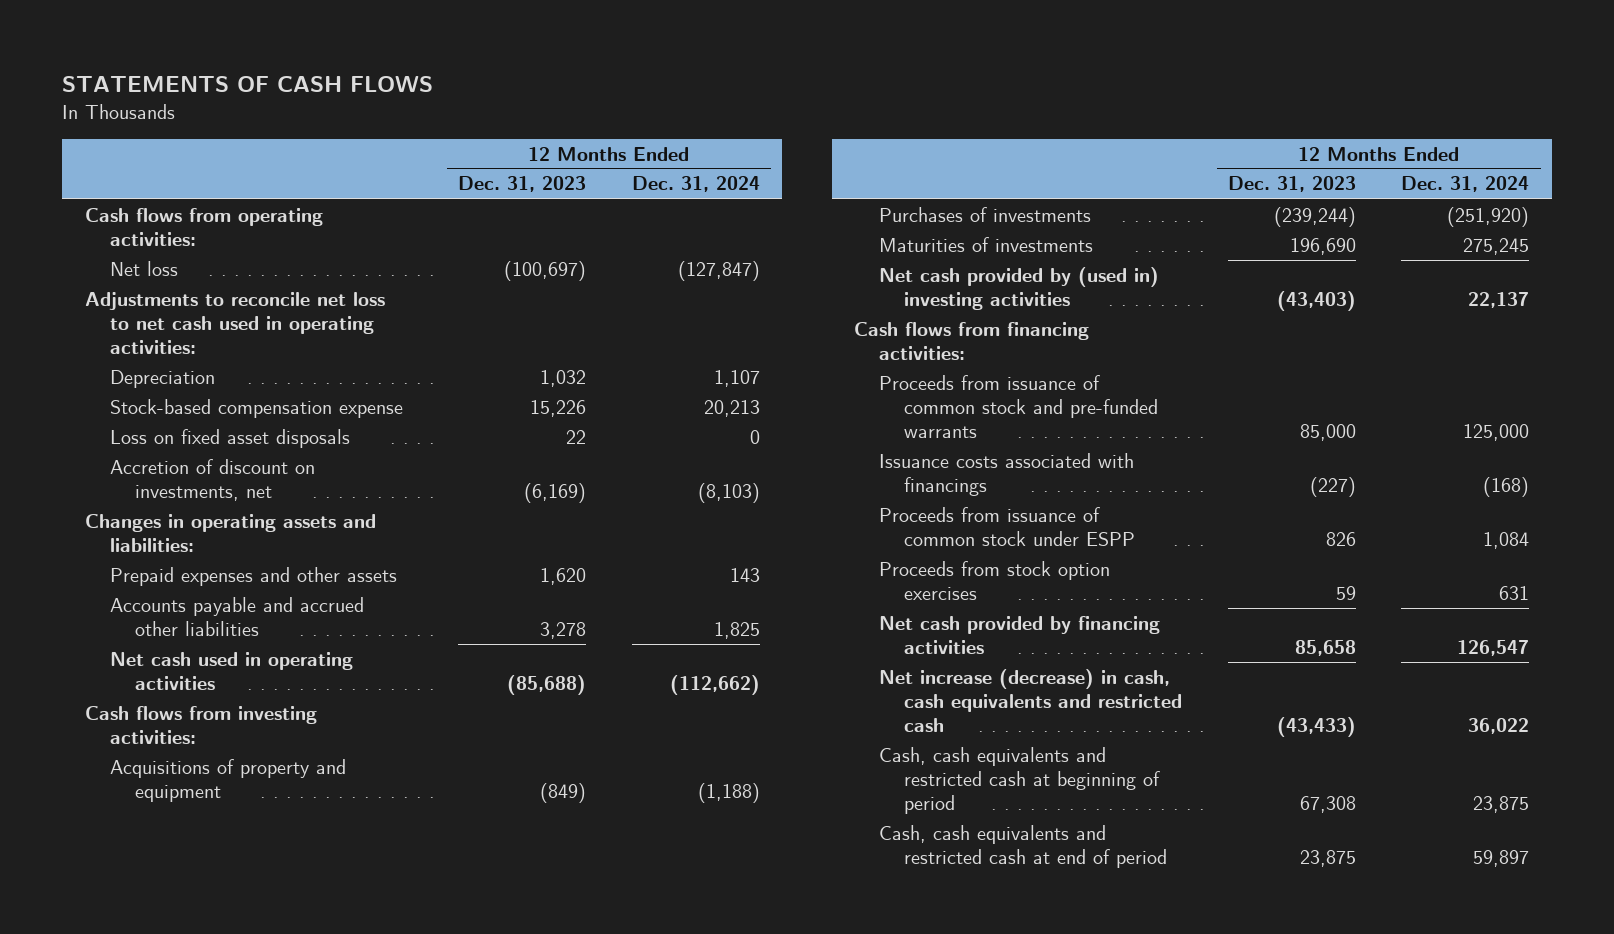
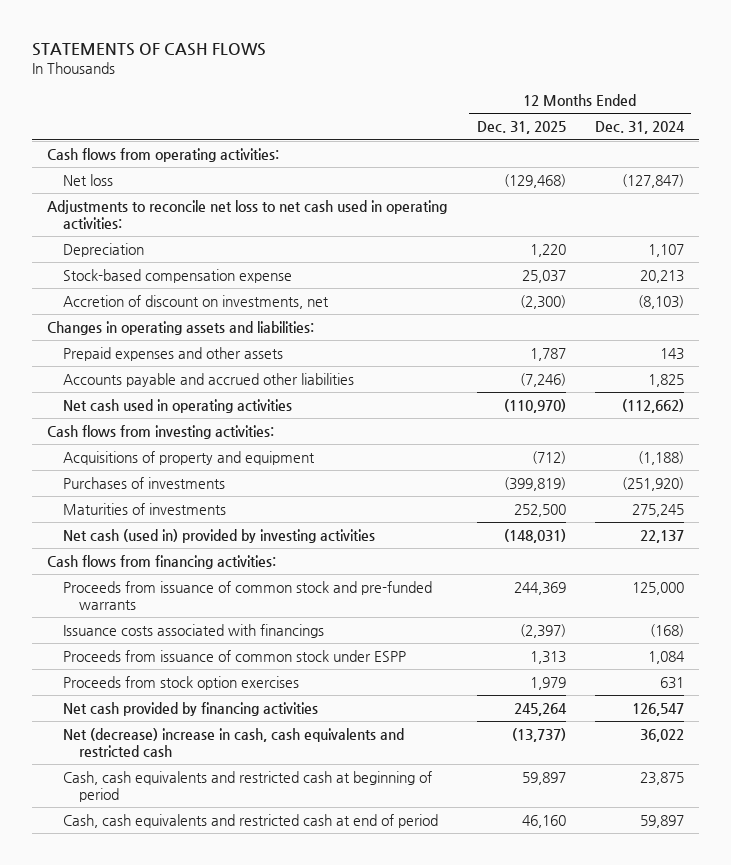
[458,176,587,193] Dec. 31, 2023 -> none
none -> [476,121,566,135] Dec. 31, 2025
[109,428,350,448] Loss on fixed asset disposals -> none
[879,266,1160,311] Net cash provided by (used in) investing activities -> [62,529,375,544] Net cash (used in) provided by investing activities
[879,668,1183,733] Net increase (decrease) in cash, cash equivalents and restricted cash -> [62,728,404,757] Net (decrease) increase in cash, cash equivalents and restricted cash

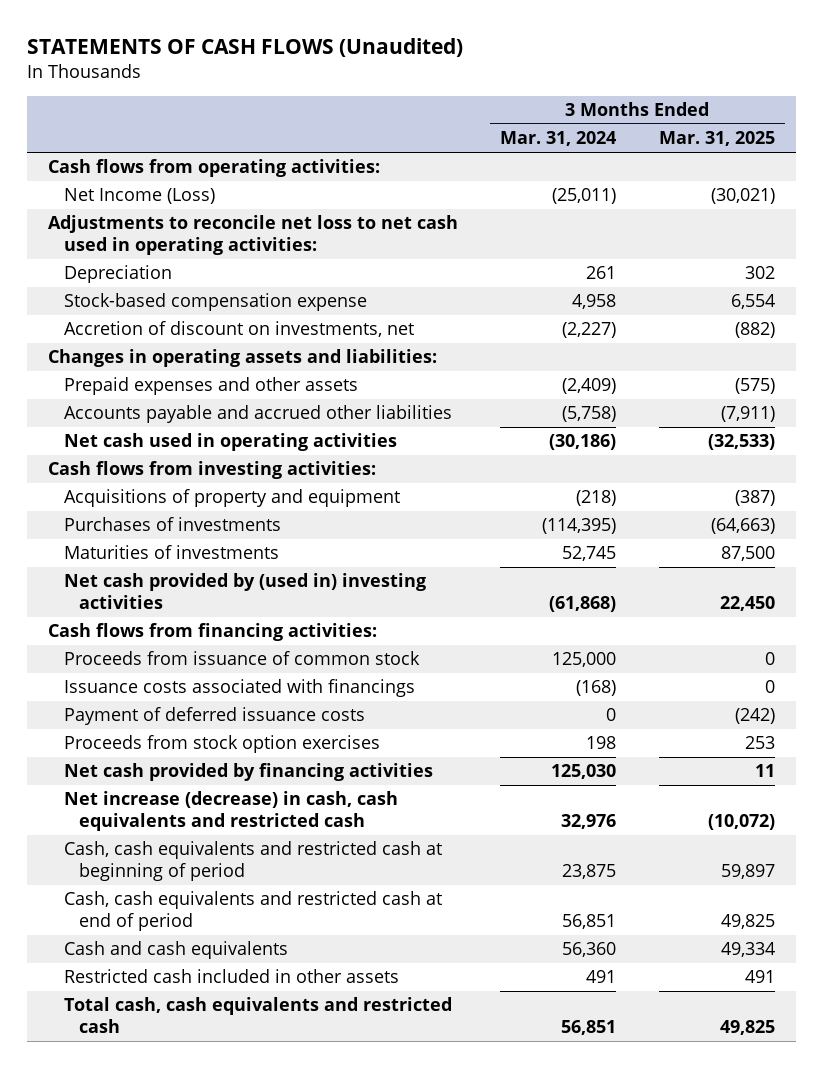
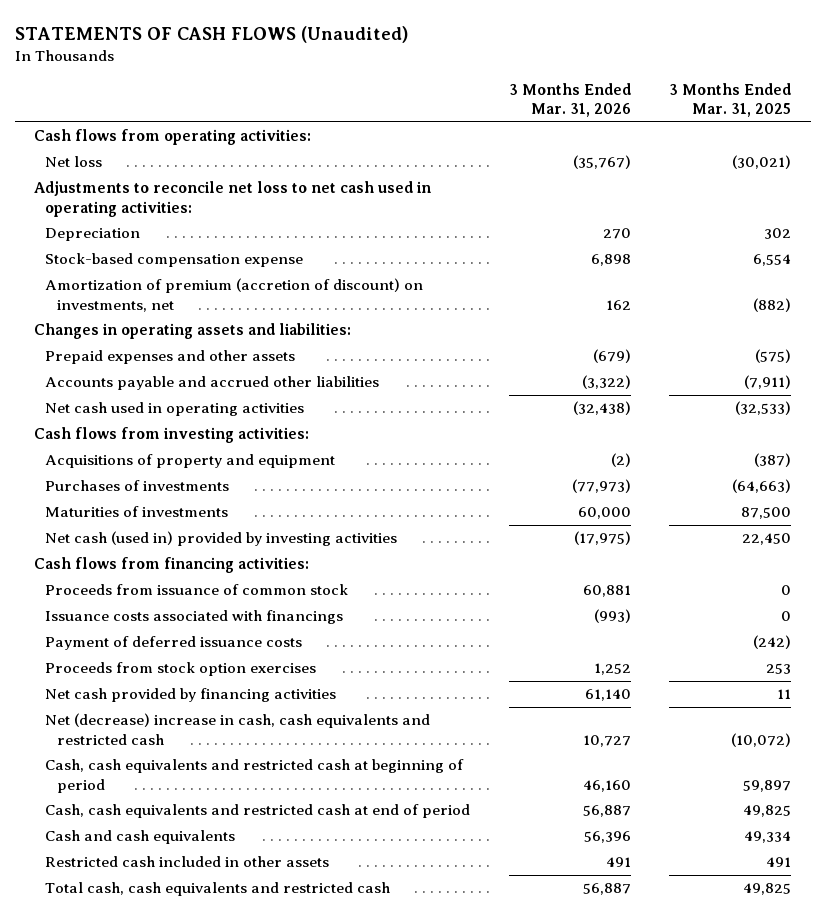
[500,131,617,147] Mar. 31, 2024 -> none
none -> [508,82,631,117] 3 Months Ended Mar. 31, 2026
[63,188,215,205] Net Income (Loss) -> [45,156,103,168] Net loss
[63,321,414,338] Accretion of discount on investments, net -> [45,278,424,312] Amortization of premium (accretion of discount) on investments, net
[63,573,426,610] Net cash provided by (used in) investing activities -> [45,531,398,547] Net cash (used in) provided by investing activities
[63,791,398,832] Net increase (decrease) in cash, cash equivalents and restricted cash -> [45,713,431,745] Net (decrease) increase in cash, cash equivalents and restricted cash

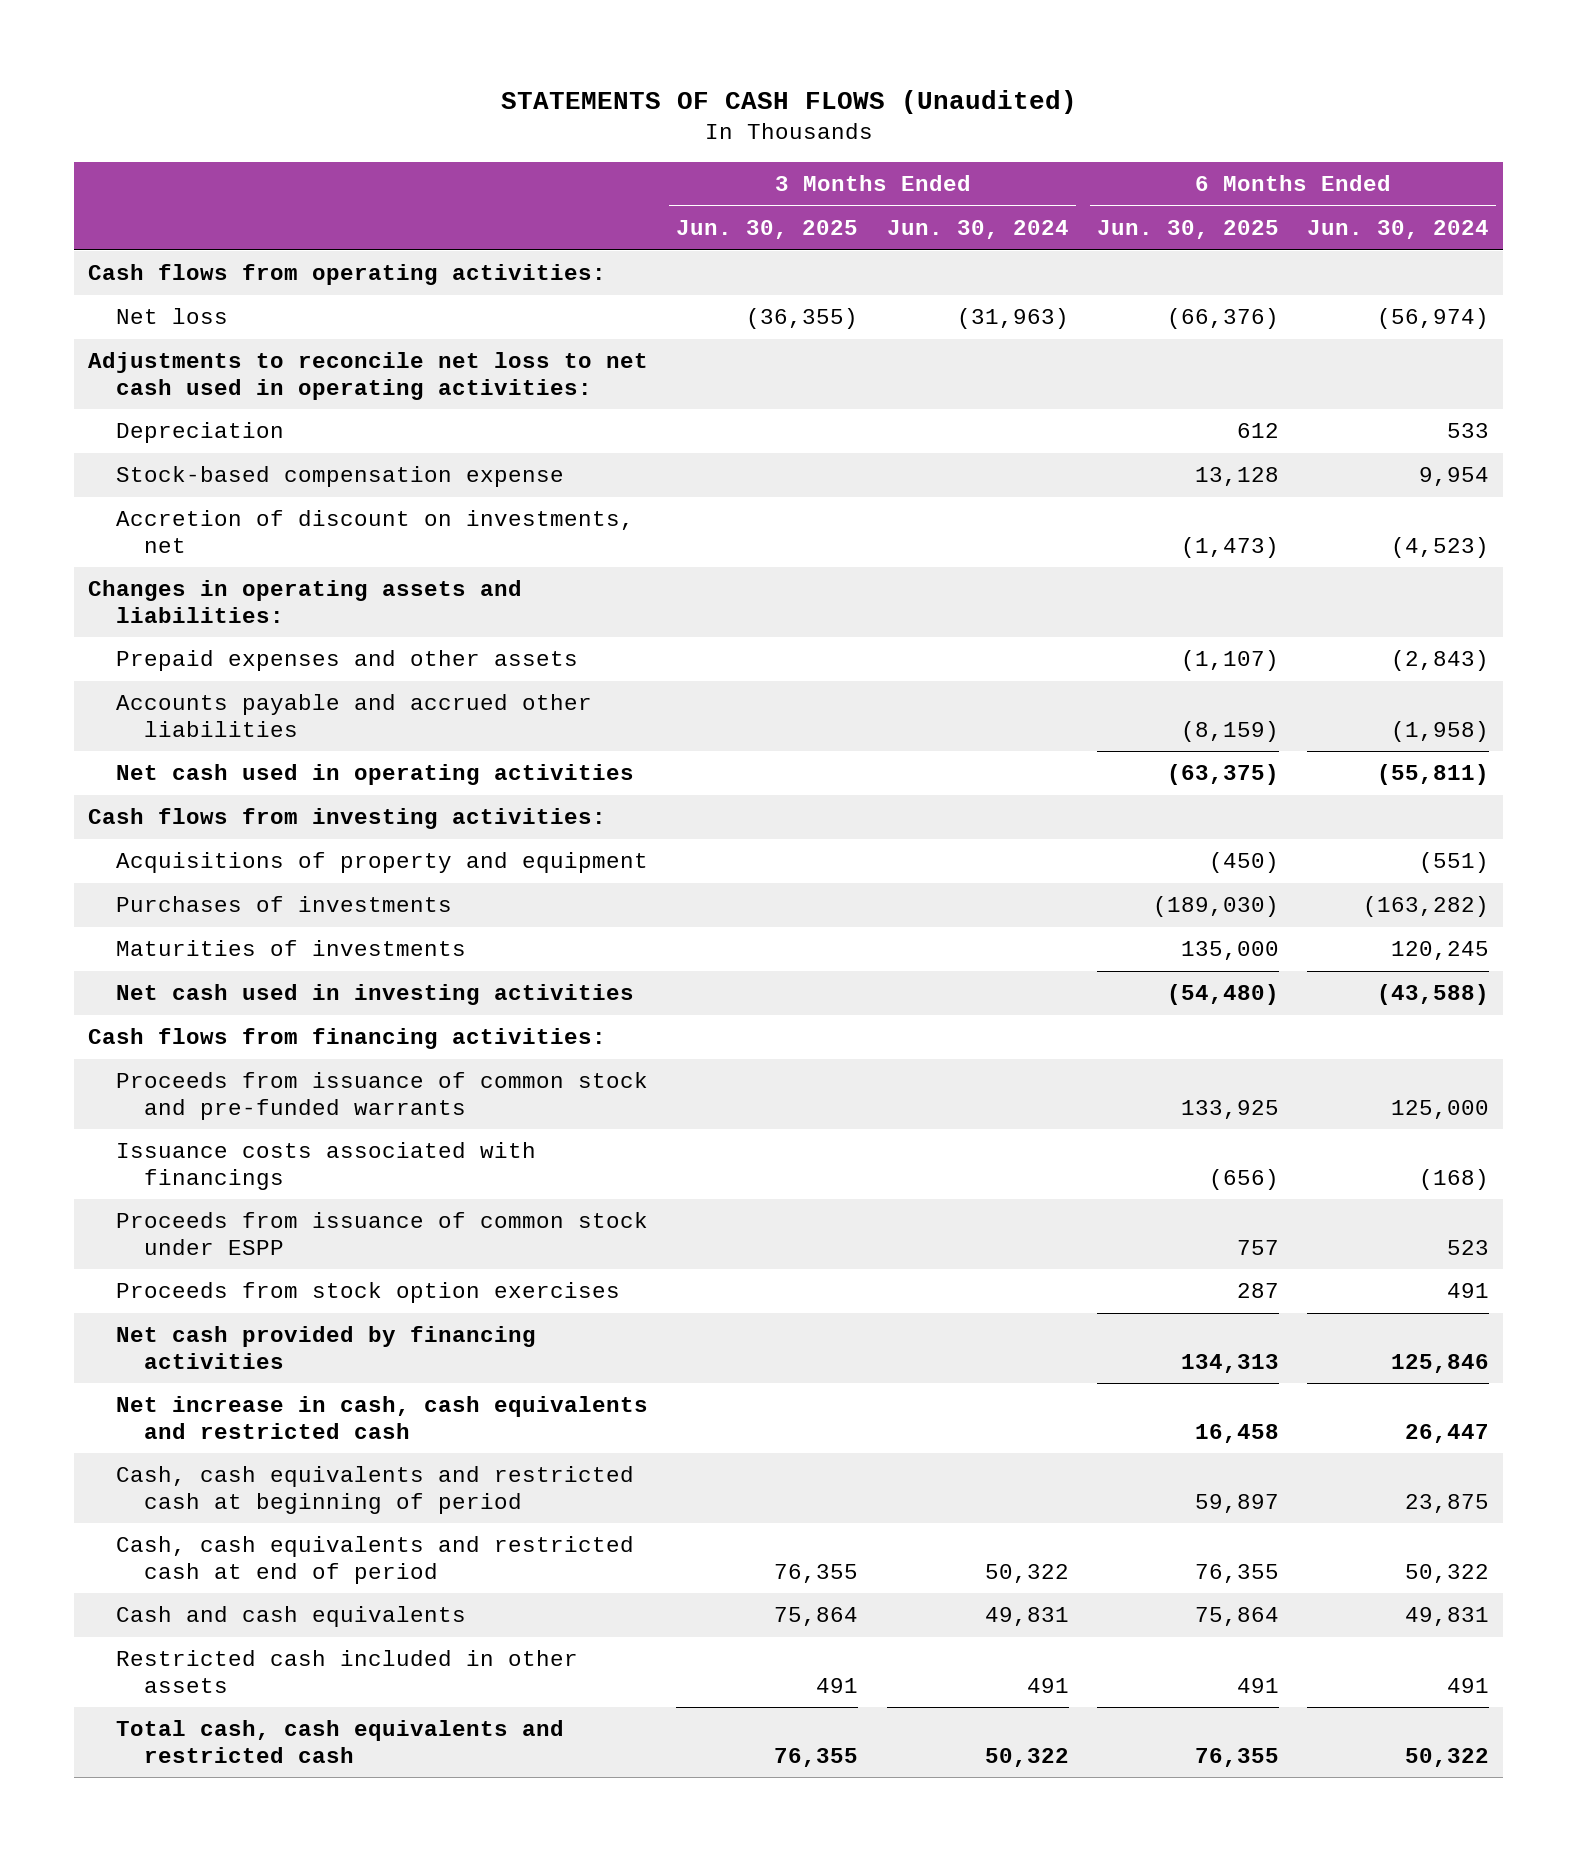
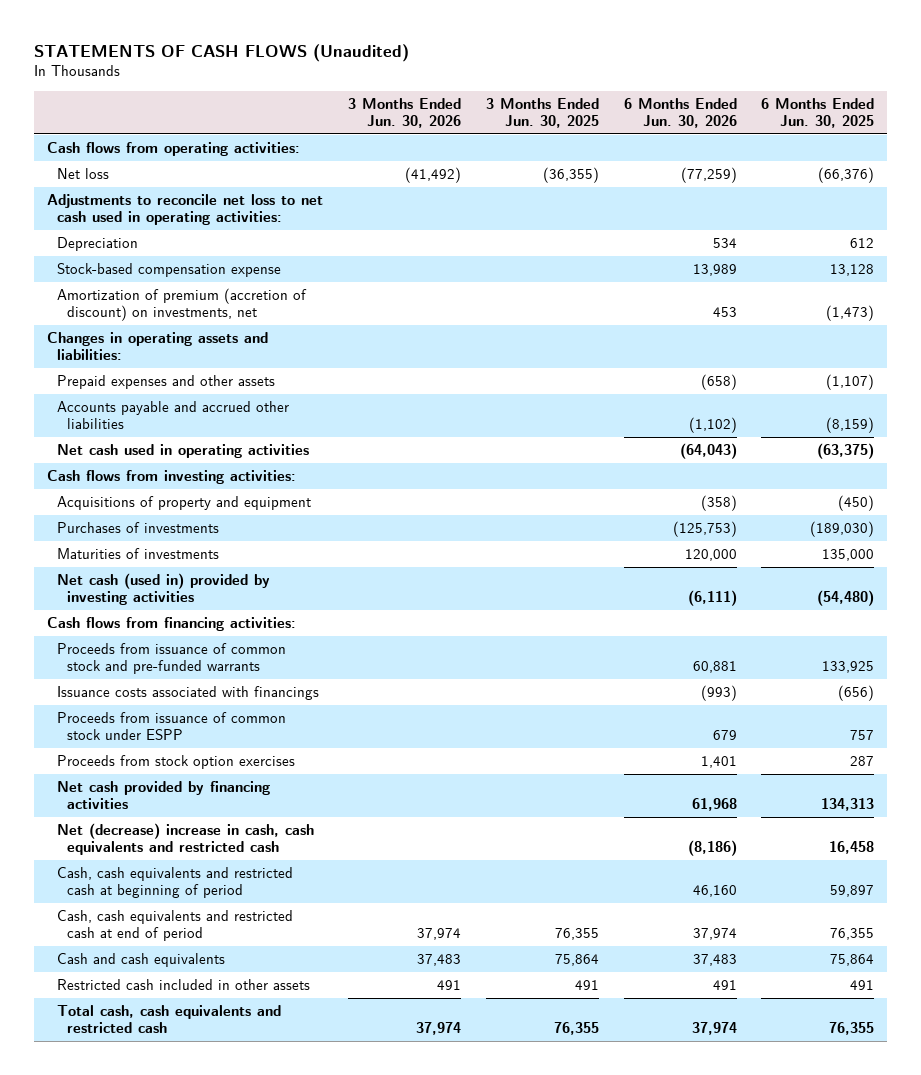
[886,220,1069,240] Jun. 30, 2024 -> none
[1307,220,1490,240] Jun. 30, 2024 -> none
none -> [347,97,461,128] 3 Months Ended Jun. 30, 2026
none -> [623,97,737,128] 6 Months Ended Jun. 30, 2026
[116,510,635,553] Accretion of discount on investments, net -> [56,288,307,321] Amortization of premium (accretion of discount) on investments, net
[116,984,635,1006] Net cash used in investing activities -> [56,573,270,605] Net cash (used in) provided by investing activities
[116,1396,649,1439] Net increase in cash, cash equivalents and restricted cash -> [56,823,314,855] Net (decrease) increase in cash, cash equivalents and restricted cash

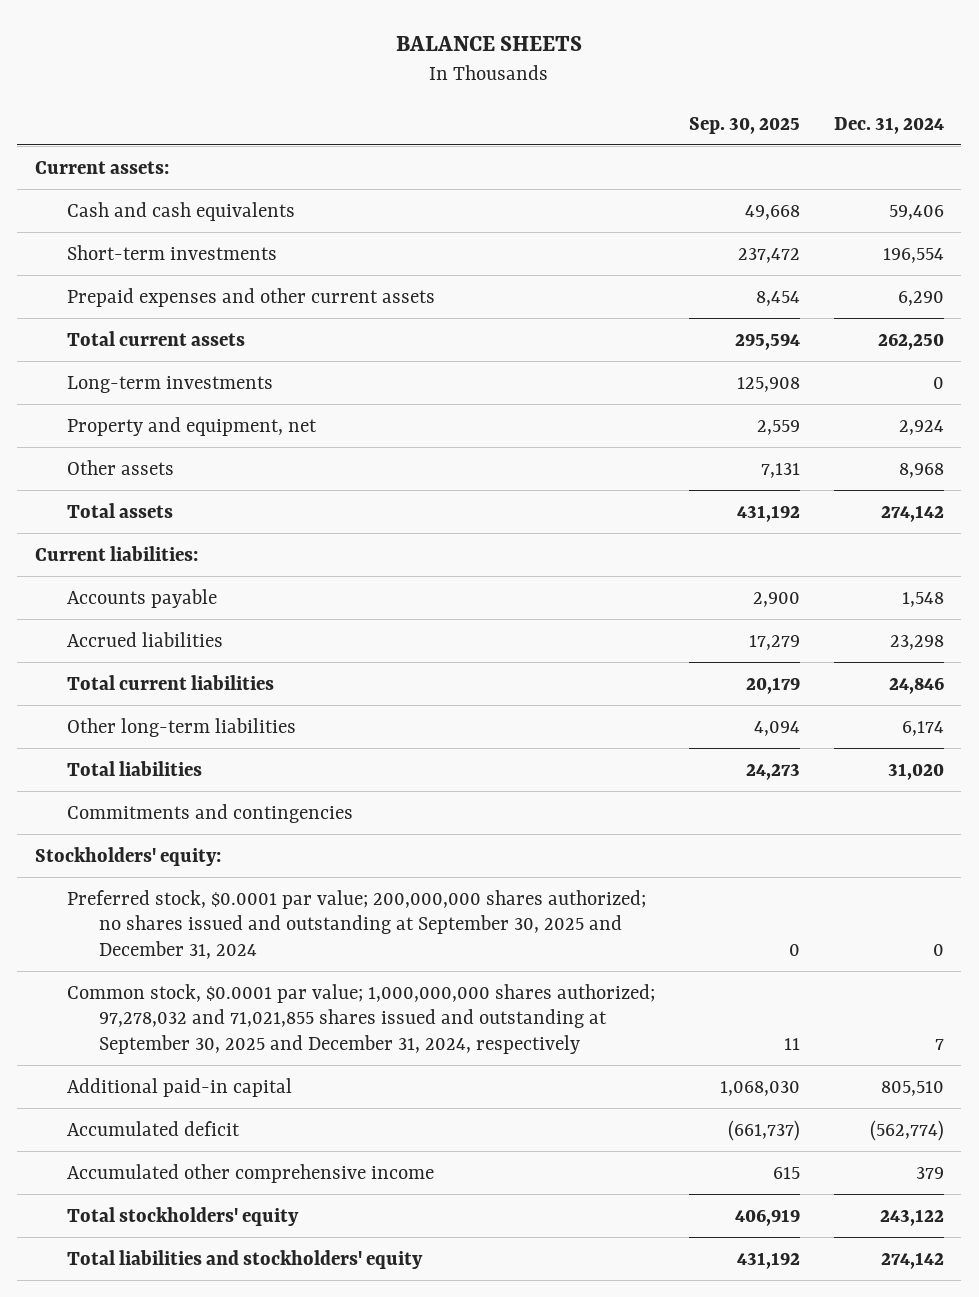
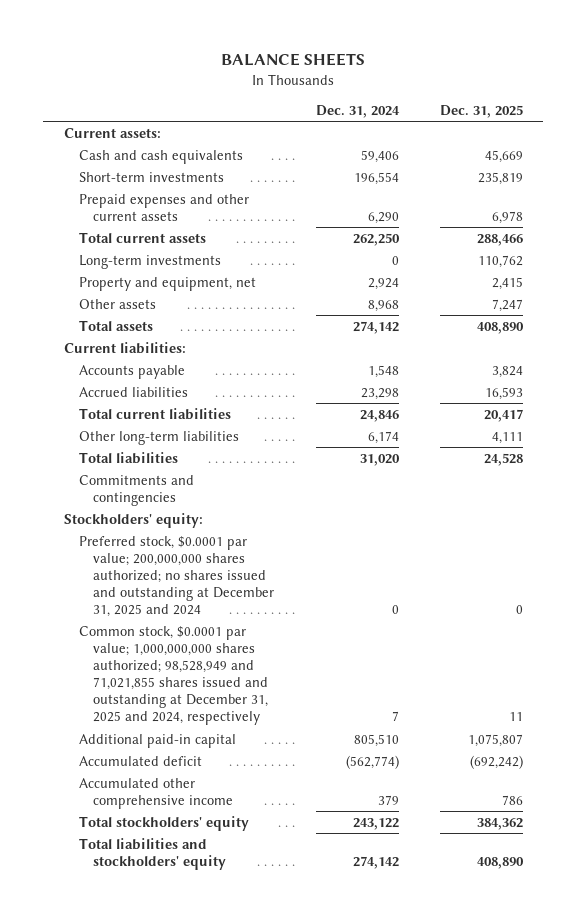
[688,116,800,134] Sep. 30, 2025 -> none
none -> [439,104,523,118] Dec. 31, 2025
[66,889,646,960] Preferred stock, $0.0001 par value; 200,000,000 shares authorized; no shares issued and outstanding at September 30, 2025 and December 31, 2024 -> [78,535,275,618] Preferred stock, $0.0001 par value; 200,000,000 shares authorized; no shares issued and outstanding at December 31, 2025 and 2024
[66,983,655,1055] Common stock, $0.0001 par value; 1,000,000,000 shares authorized; 97,278,032 and 71,021,855 shares issued and outstanding at September 30, 2025 and December 31, 2024, respectively -> [78,625,269,726] Common stock, $0.0001 par value; 1,000,000,000 shares authorized; 98,528,949 and 71,021,855 shares issued and outstanding at December 31, 2025 and 2024, respectively

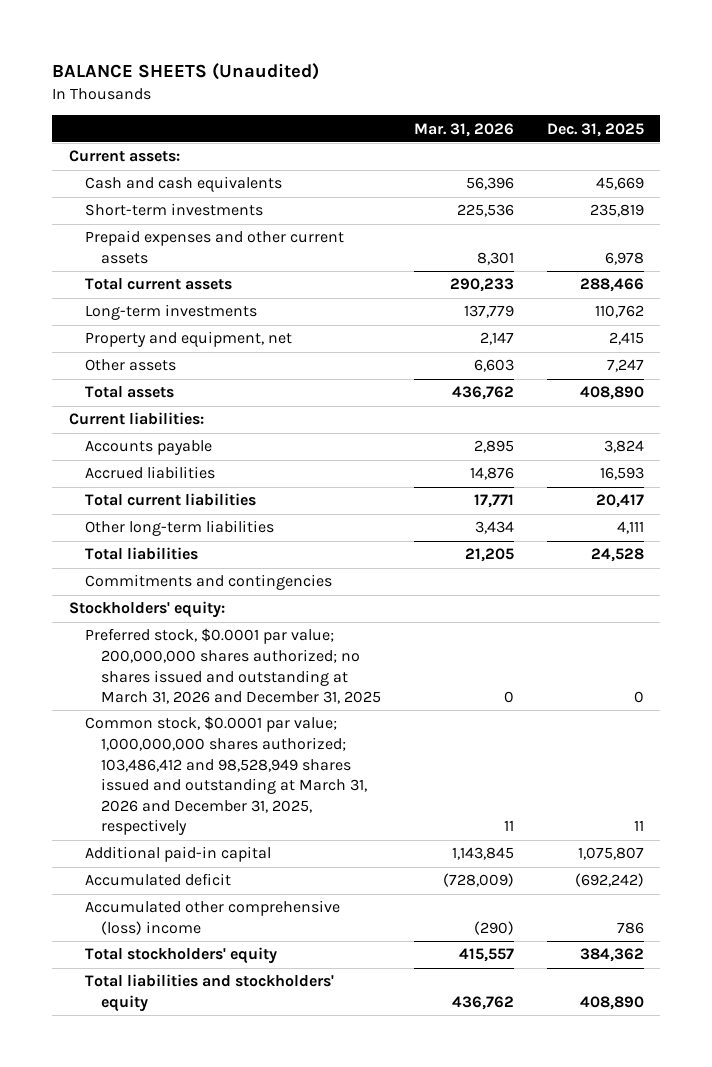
[221,53,366,67] BALANCE SHEETS -> [52,63,320,81] BALANCE SHEETS (Unaudited)
[315,104,400,118] Dec. 31, 2024 -> none
none -> [414,122,515,137] Mar. 31, 2026
[78,535,275,618] Preferred stock, $0.0001 par value; 200,000,000 shares authorized; no shares issued and outstanding at December 31, 2025 and 2024 -> [84,628,382,705] Preferred stock, $0.0001 par value; 200,000,000 shares authorized; no shares issued and outstanding at March 31, 2026 and December 31, 2025
[78,625,269,726] Common stock, $0.0001 par value; 1,000,000,000 shares authorized; 98,528,949 and 71,021,855 shares issued and outstanding at December 31, 2025 and 2024, respectively -> [84,716,368,836] Common stock, $0.0001 par value; 1,000,000,000 shares authorized; 103,486,412 and 98,528,949 shares issued and outstanding at March 31, 2026 and December 31, 2025, respectively
[78,777,234,809] Accumulated other comprehensive income -> [84,900,340,935] Accumulated other comprehensive (loss) income

